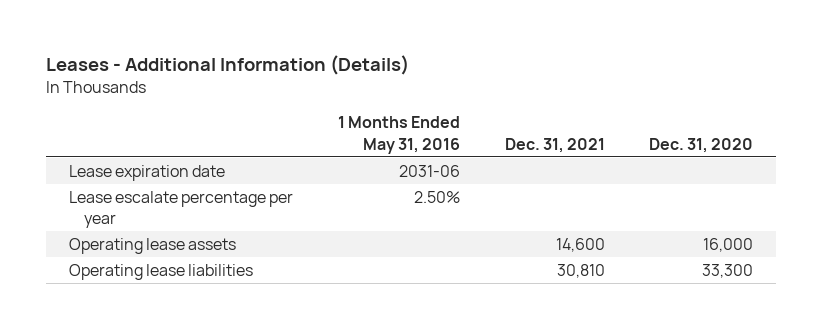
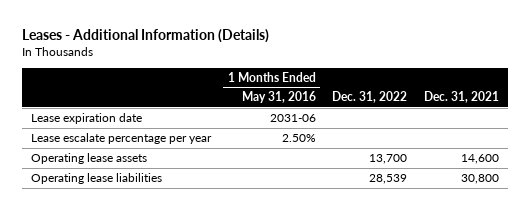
[649,137,754,153] Dec. 31, 2020 -> none
none -> [332,91,408,104] Dec. 31, 2022
[556,264,605,279] 30,810 -> [461,173,500,184] 30,800

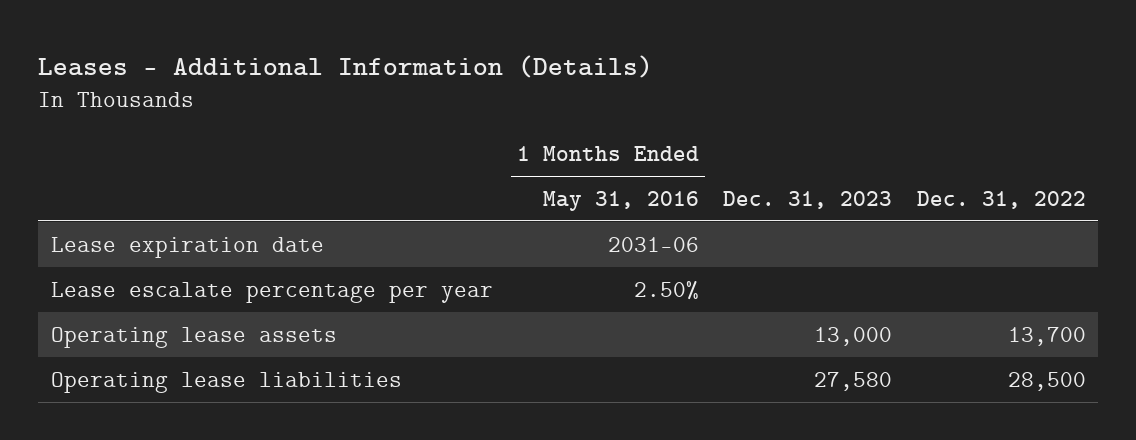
[424,91,500,104] Dec. 31, 2021 -> none
none -> [723,190,893,209] Dec. 31, 2023
[369,173,408,184] 28,539 -> [1007,371,1086,391] 28,500

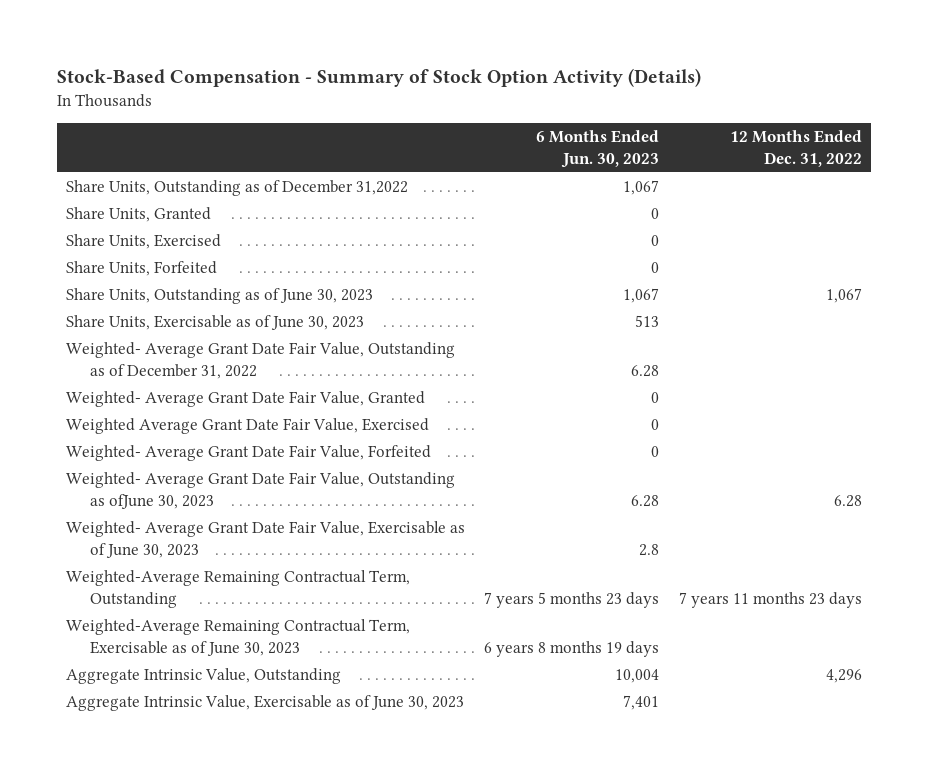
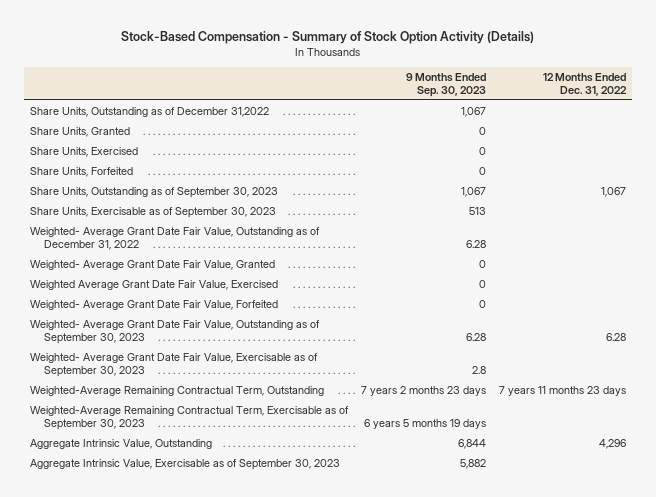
[536,129,660,168] 6 Months Ended Jun. 30, 2023 -> none
none -> [406,73,487,97] 9 Months Ended Sep. 30, 2023
[66,288,374,305] Share Units, Outstanding as of June 30, 2023 -> [30,187,279,199] Share Units, Outstanding as of September 30, 2023
[66,315,365,331] Share Units, Exercisable as of June 30, 2023 -> [30,207,277,219] Share Units, Exercisable as of September 30, 2023
[66,472,456,509] Weighted- Average Grant Date Fair Value, Outstanding as ofJune 30, 2023 -> [30,320,321,344] Weighted- Average Grant Date Fair Value, Outstanding as of September 30, 2023
[66,521,466,558] Weighted- Average Grant Date Fair Value, Exercisable as of June 30, 2023 -> [30,353,319,377] Weighted- Average Grant Date Fair Value, Exercisable as of September 30, 2023
[66,619,411,656] Weighted-Average Remaining Contractual Term, Exercisable as of June 30, 2023 -> [30,406,350,430] Weighted-Average Remaining Contractual Term, Exercisable as of September 30, 2023
[66,695,465,712] Aggregate Intrinsic Value, Exercisable as of June 30, 2023 -> [30,459,341,471] Aggregate Intrinsic Value, Exercisable as of September 30, 2023

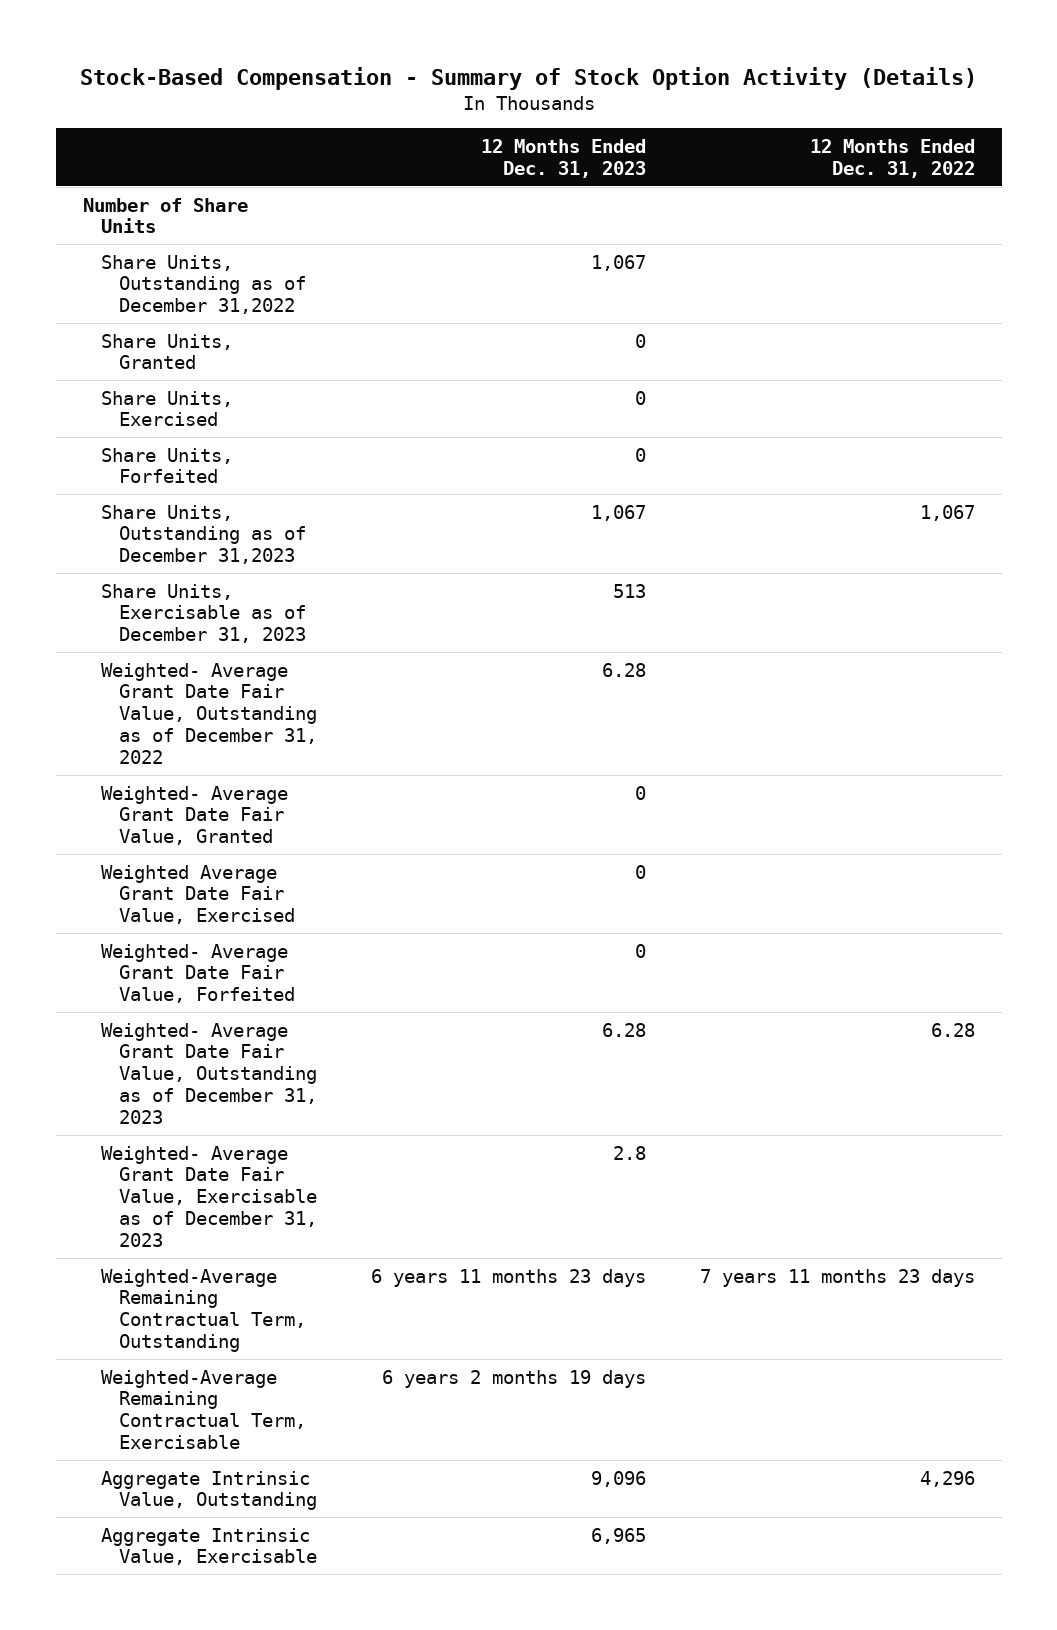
[406,73,487,97] 9 Months Ended Sep. 30, 2023 -> none
none -> [480,139,646,178] 12 Months Ended Dec. 31, 2023
none -> [82,197,248,234] Number of Share Units
[30,187,279,199] Share Units, Outstanding as of September 30, 2023 -> [100,504,306,565] Share Units, Outstanding as of December 31,2023
[30,207,277,219] Share Units, Exercisable as of September 30, 2023 -> [100,583,306,644] Share Units, Exercisable as of December 31, 2023
[30,320,321,344] Weighted- Average Grant Date Fair Value, Outstanding as of September 30, 2023 -> [100,1022,317,1124] Weighted- Average Grant Date Fair Value, Outstanding as of December 31, 2023
[30,353,319,377] Weighted- Average Grant Date Fair Value, Exercisable as of September 30, 2023 -> [100,1145,317,1247] Weighted- Average Grant Date Fair Value, Exercisable as of December 31, 2023
[30,406,350,430] Weighted-Average Remaining Contractual Term, Exercisable as of September 30, 2023 -> [100,1369,306,1449] Weighted-Average Remaining Contractual Term, Exercisable
[30,459,341,471] Aggregate Intrinsic Value, Exercisable as of September 30, 2023 -> [100,1527,317,1566] Aggregate Intrinsic Value, Exercisable

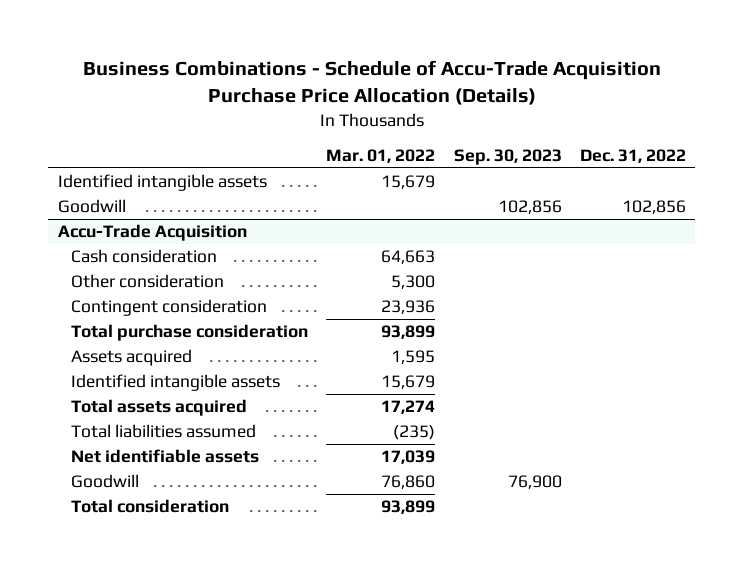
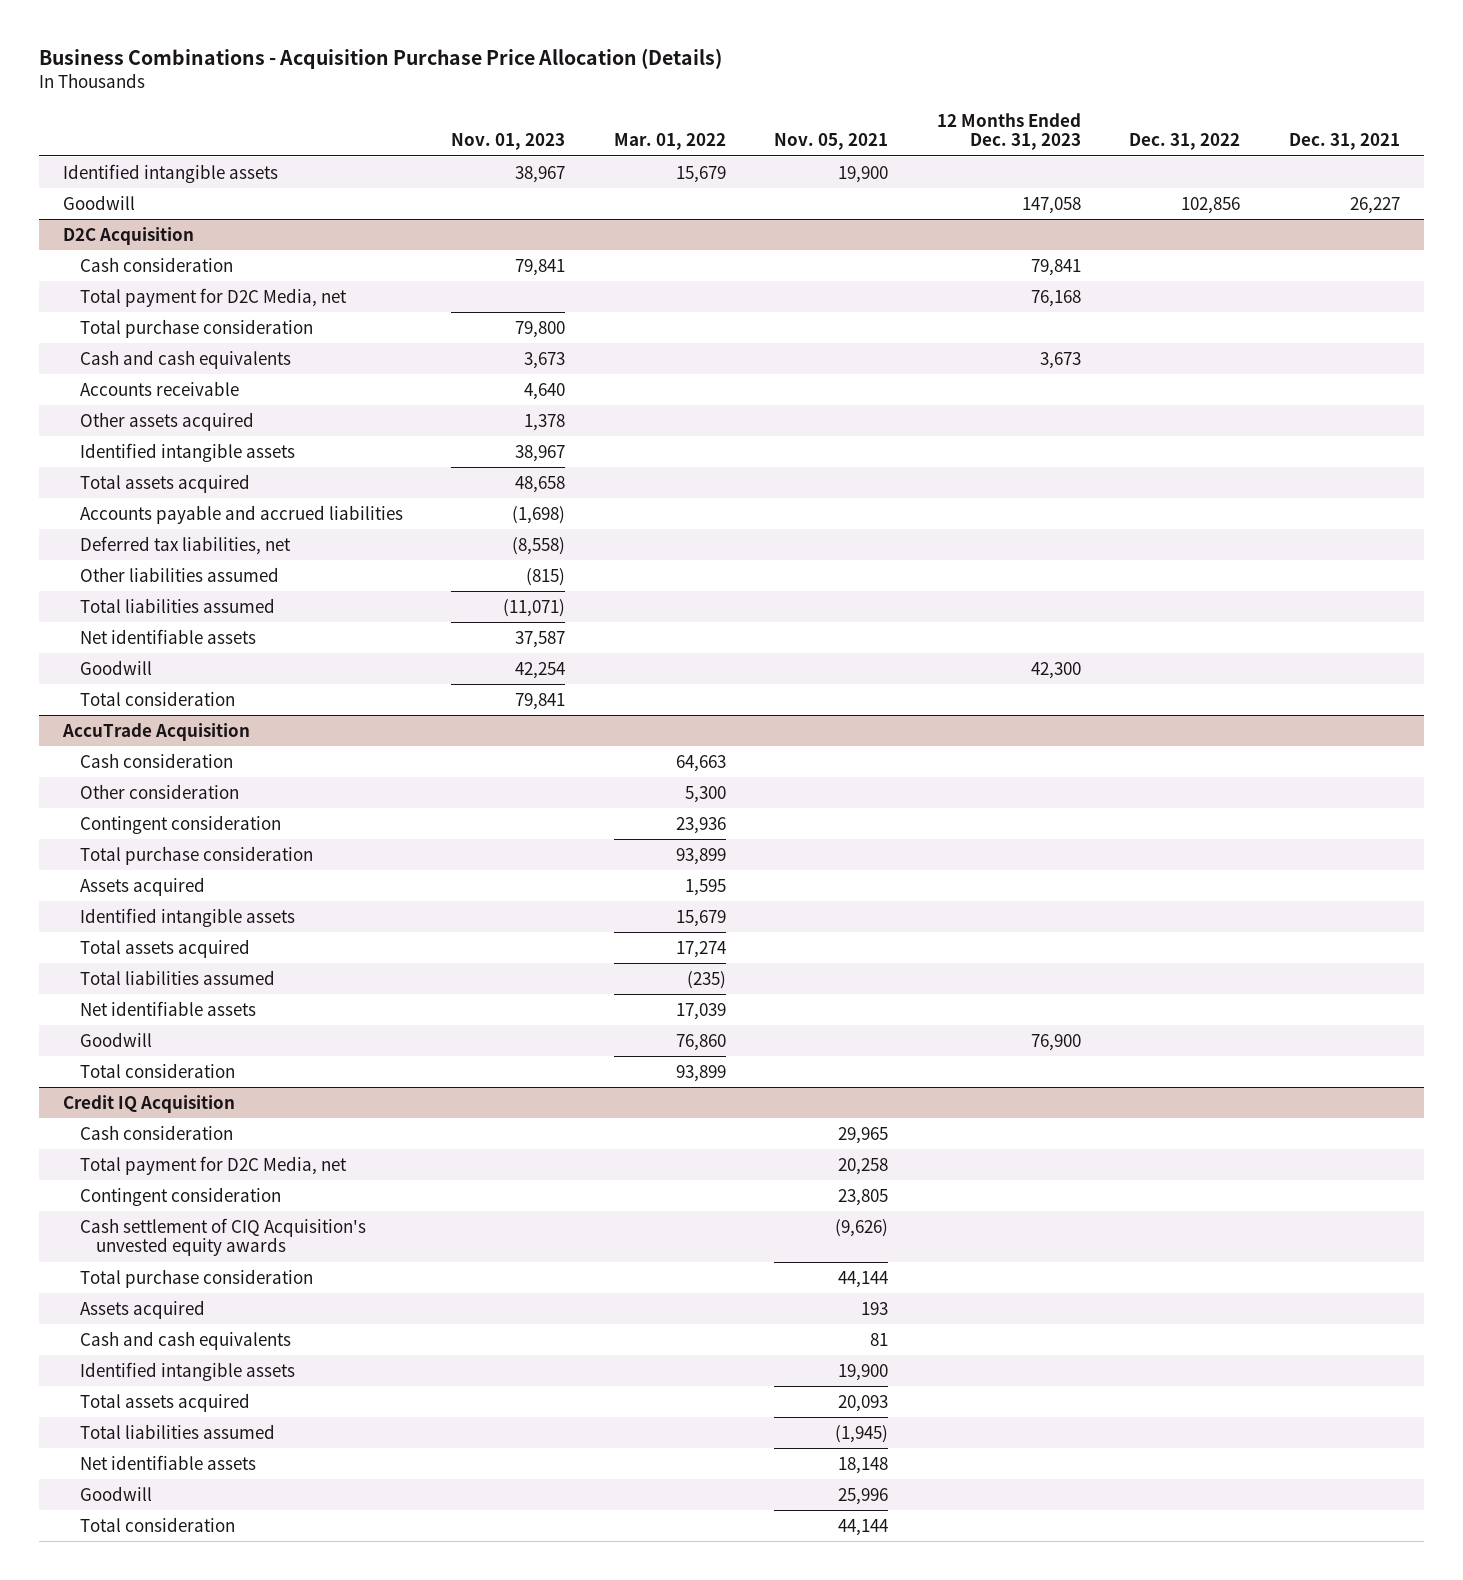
[82,60,661,106] Business Combinations - Schedule of Accu-Trade Acquisition Purchase Price Allocation (Details) -> [38,48,722,70] Business Combinations - Acquisition Purchase Price Allocation (Details)
[453,149,562,166] Sep. 30, 2023 -> none
none -> [451,132,566,150] Nov. 01, 2023
none -> [774,132,889,150] Nov. 05, 2021
none -> [936,112,1081,150] 12 Months Ended Dec. 31, 2023
none -> [1288,132,1400,150] Dec. 31, 2021
none -> [63,226,195,245] D2C Acquisition
none -> [79,256,233,272] Cash consideration
none -> [79,287,347,307] Total payment for D2C Media, net
none -> [79,318,313,338] Total purchase consideration
none -> [79,349,291,369] Cash and cash equivalents
none -> [79,380,239,396] Accounts receivable
none -> [79,411,254,431] Other assets acquired
none -> [79,442,295,462] Identified intangible assets
none -> [79,473,250,493] Total assets acquired
none -> [79,504,403,524] Accounts payable and accrued liabilities
none -> [79,535,291,555] Deferred tax liabilities, net
none -> [79,566,279,582] Other liabilities assumed
none -> [79,597,275,613] Total liabilities assumed
none -> [79,628,256,644] Net identifiable assets
none -> [79,659,152,675] Goodwill
none -> [79,690,235,706] Total consideration
[57,223,247,241] Accu-Trade Acquisition -> [62,722,251,741] AccuTrade Acquisition
none -> [63,1094,236,1113] Credit IQ Acquisition
none -> [79,1124,233,1140] Cash consideration
none -> [79,1155,347,1175] Total payment for D2C Media, net
none -> [79,1186,281,1206] Contingent consideration
none -> [79,1217,366,1257] Cash settlement of CIQ Acquisition's unvested equity awards
none -> [79,1268,313,1288] Total purchase consideration
none -> [79,1299,205,1319] Assets acquired
none -> [79,1330,291,1350] Cash and cash equivalents
none -> [79,1361,295,1381] Identified intangible assets
none -> [79,1392,250,1412] Total assets acquired
none -> [79,1423,275,1439] Total liabilities assumed
none -> [79,1454,256,1470] Net identifiable assets
none -> [79,1485,152,1501] Goodwill
none -> [79,1516,235,1532] Total consideration

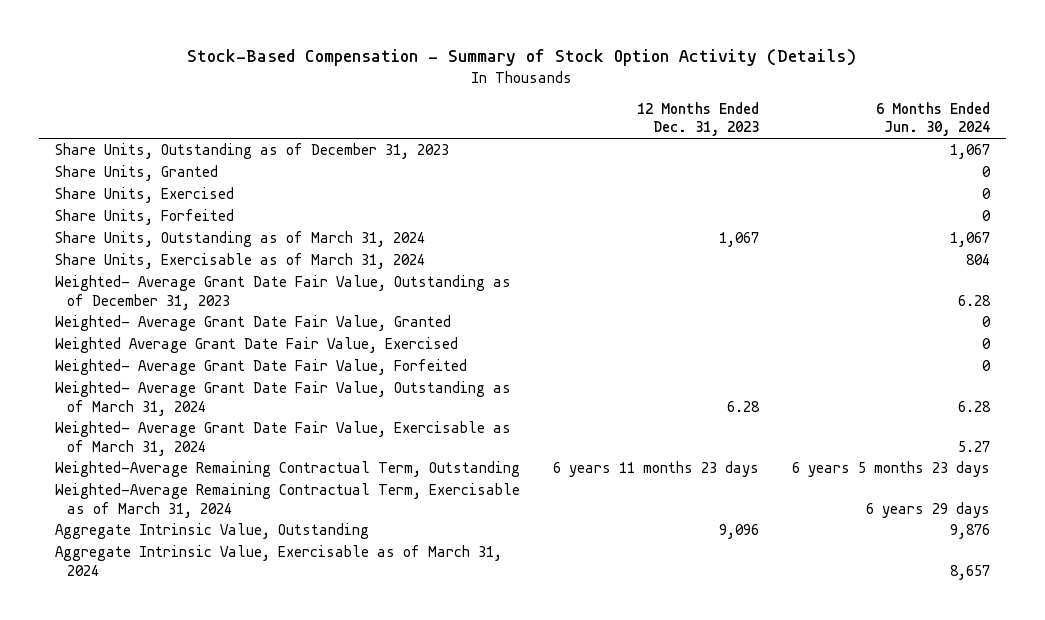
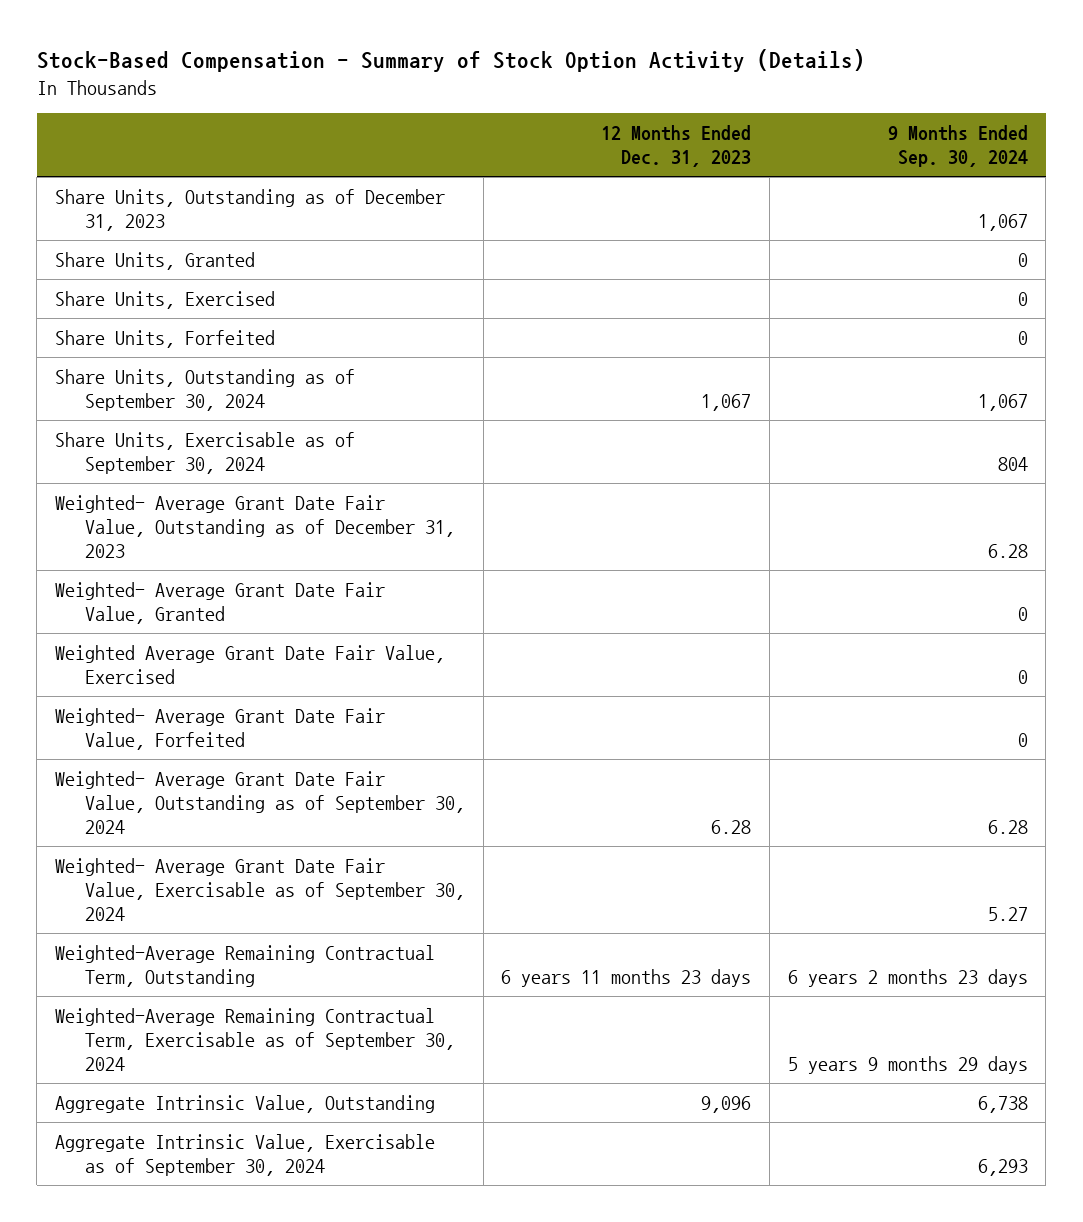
[875,101,990,137] 6 Months Ended Jun. 30, 2024 -> none
none -> [887,125,1028,168] 9 Months Ended Sep. 30, 2024
[55,231,426,248] Share Units, Outstanding as of March 31, 2024 -> [54,368,355,411] Share Units, Outstanding as of September 30, 2024
[55,253,426,270] Share Units, Exercisable as of March 31, 2024 -> [54,431,355,474] Share Units, Exercisable as of September 30, 2024
[55,381,512,416] Weighted- Average Grant Date Fair Value, Outstanding as of March 31, 2024 -> [54,770,466,834] Weighted- Average Grant Date Fair Value, Outstanding as of September 30, 2024
[55,421,512,456] Weighted- Average Grant Date Fair Value, Exercisable as of March 31, 2024 -> [54,857,466,921] Weighted- Average Grant Date Fair Value, Exercisable as of September 30, 2024
[55,483,521,518] Weighted-Average Remaining Contractual Term, Exercisable as of March 31, 2024 -> [54,1007,456,1071] Weighted-Average Remaining Contractual Term, Exercisable as of September 30, 2024
[55,545,503,576] Aggregate Intrinsic Value, Exercisable as of March 31, 2024 -> [54,1133,435,1176] Aggregate Intrinsic Value, Exercisable as of September 30, 2024

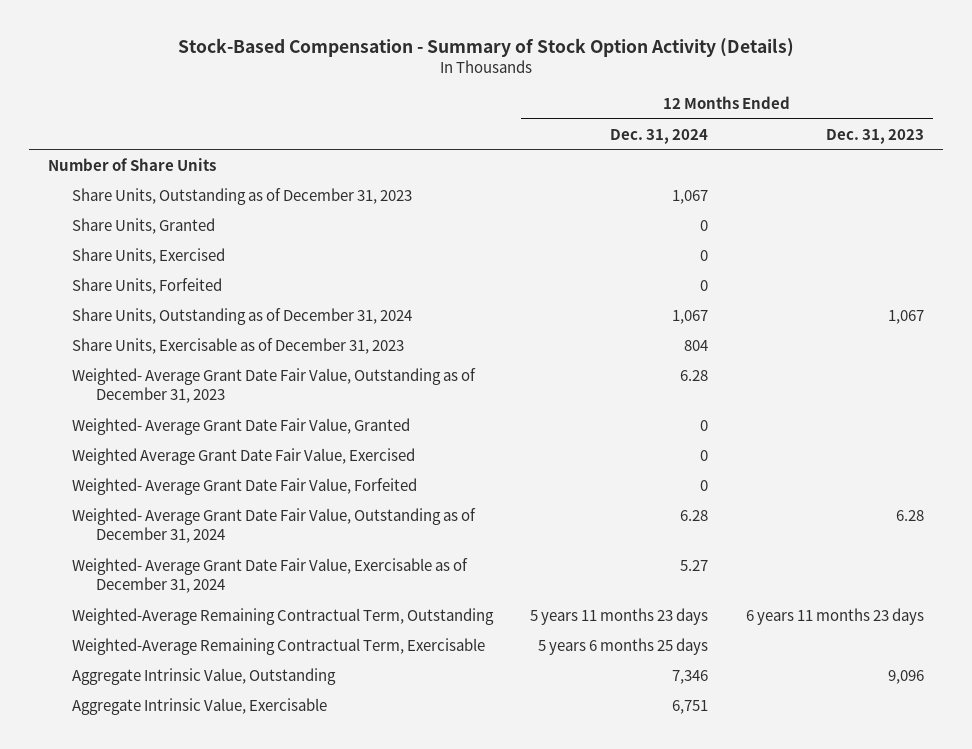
[887,125,1028,168] 9 Months Ended Sep. 30, 2024 -> none
none -> [610,128,709,144] Dec. 31, 2024
none -> [47,157,216,171] Number of Share Units
[54,368,355,411] Share Units, Outstanding as of September 30, 2024 -> [71,307,412,325] Share Units, Outstanding as of December 31, 2024
[54,431,355,474] Share Units, Exercisable as of September 30, 2024 -> [71,337,404,354] Share Units, Exercisable as of December 31, 2023
[54,770,466,834] Weighted- Average Grant Date Fair Value, Outstanding as of September 30, 2024 -> [71,507,476,544] Weighted- Average Grant Date Fair Value, Outstanding as of December 31, 2024
[54,857,466,921] Weighted- Average Grant Date Fair Value, Exercisable as of September 30, 2024 -> [71,557,468,594] Weighted- Average Grant Date Fair Value, Exercisable as of December 31, 2024
[54,1007,456,1071] Weighted-Average Remaining Contractual Term, Exercisable as of September 30, 2024 -> [71,637,485,655] Weighted-Average Remaining Contractual Term, Exercisable
[54,1133,435,1176] Aggregate Intrinsic Value, Exercisable as of September 30, 2024 -> [71,697,327,715] Aggregate Intrinsic Value, Exercisable

